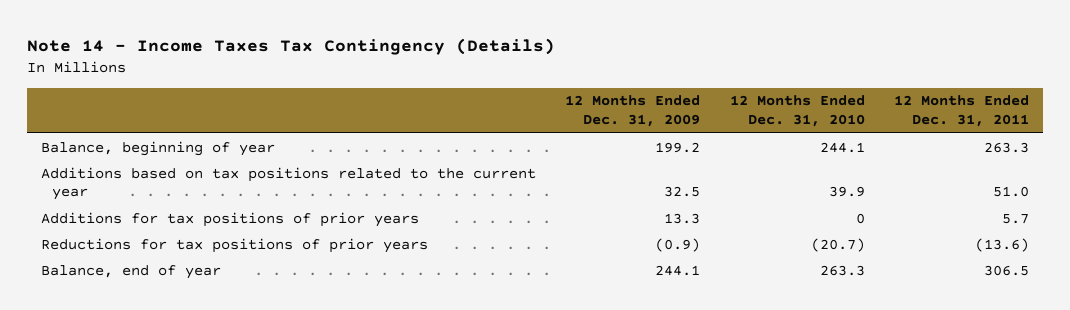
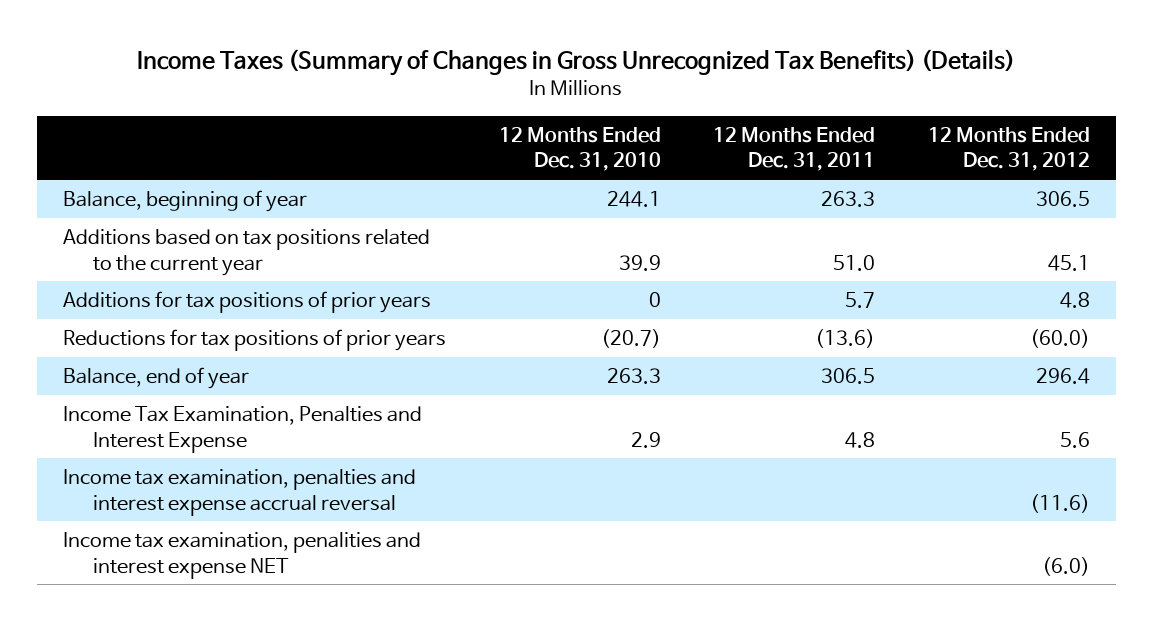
[26,38,555,56] Note 14 - Income Taxes Tax Contingency (Details) -> [137,49,1016,77] Income Taxes (Summary of Changes in Gross Unrecognized Tax Benefits) (Details)
[565,95,701,128] 12 Months Ended Dec. 31, 2009 -> none
none -> [927,126,1090,172] 12 Months Ended Dec. 31, 2012
none -> [63,406,423,453] Income Tax Examination, Penalties and Interest Expense
none -> [63,469,417,516] Income tax examination, penalties and interest expense accrual reversal
none -> [63,532,422,579] Income tax examination, penalities and interest expense NET

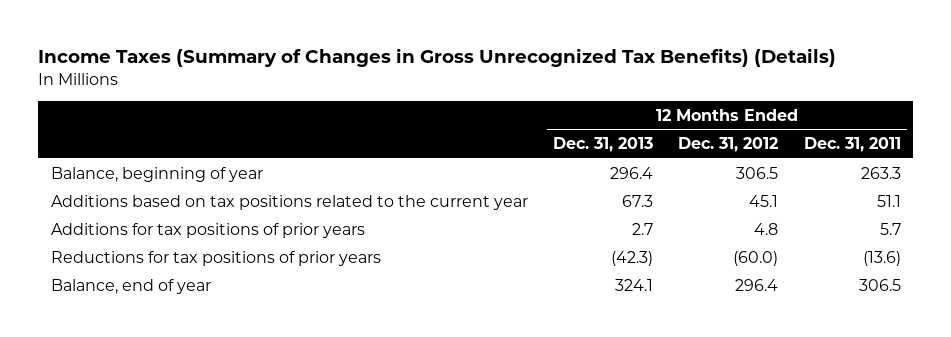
[498,126,661,172] 12 Months Ended Dec. 31, 2010 -> none
none -> [553,137,654,153] Dec. 31, 2013
[833,254,876,271] 51.0 -> [876,194,901,207] 51.1
[63,406,423,453] Income Tax Examination, Penalties and Interest Expense -> none
[63,469,417,516] Income tax examination, penalties and interest expense accrual reversal -> none
[63,532,422,579] Income tax examination, penalities and interest expense NET -> none

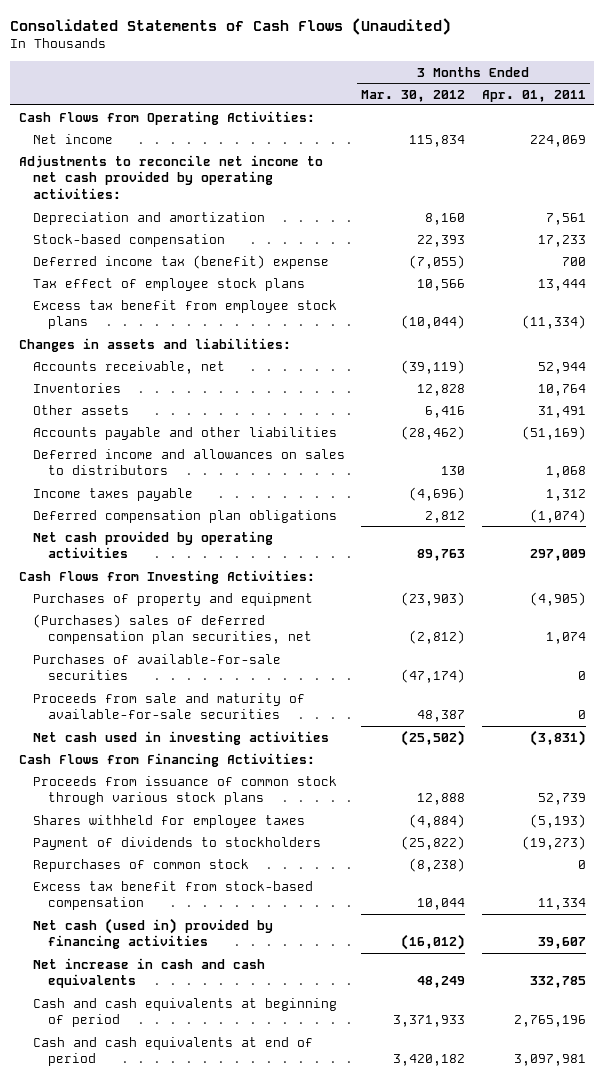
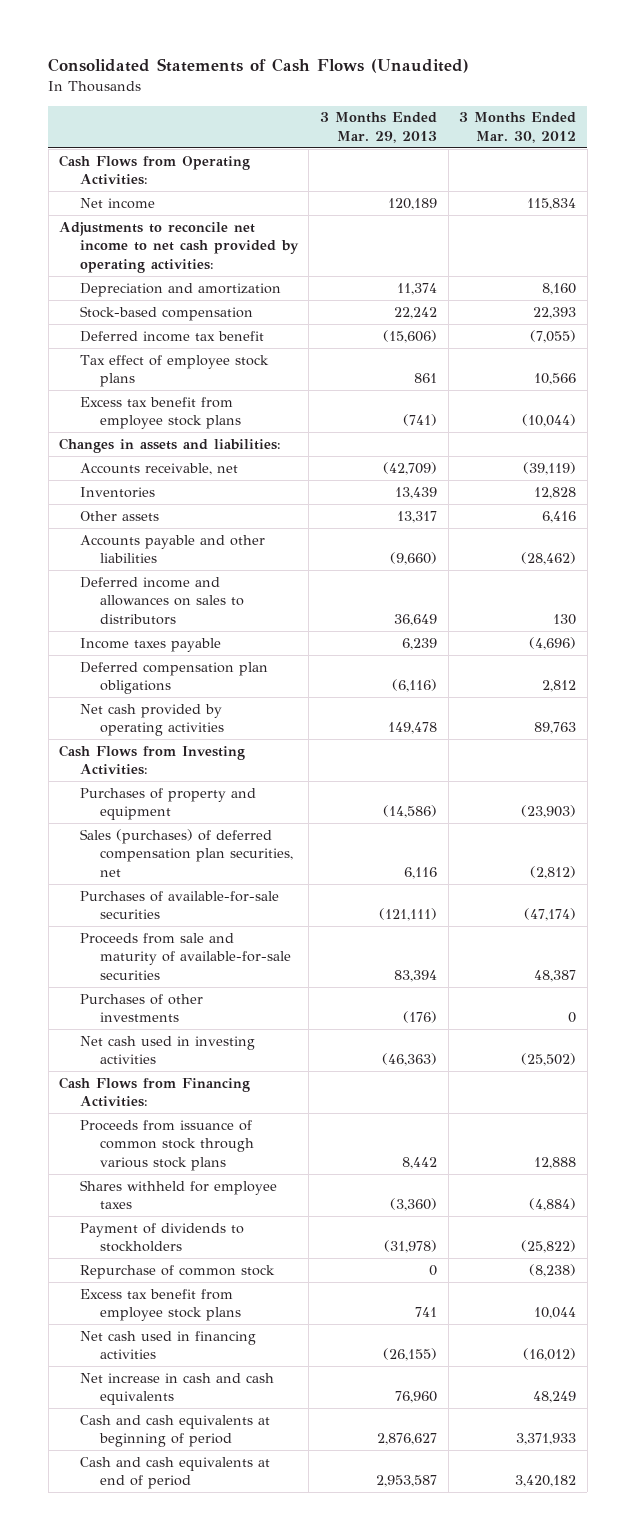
[481,89,586,102] Apr. 01, 2011 -> none
none -> [320,112,438,143] 3 Months Ended Mar. 29, 2013
[33,254,330,269] Deferred income tax (benefit) expense -> [79,330,264,342] Deferred income tax benefit
[33,613,312,645] (Purchases) sales of deferred compensation plan securities, net -> [79,828,294,877] Sales (purchases) of deferred compensation plan securities, net
none -> [79,993,203,1023] Purchases of other investments
[33,858,250,872] Repurchases of common stock -> [79,1264,275,1279] Repurchase of common stock
[33,880,314,911] Excess tax benefit from stock-based compensation -> [79,1288,242,1322] Excess tax benefit from employee stock plans
[33,917,274,950] Net cash (used in) provided by financing activities -> [79,1330,256,1360] Net cash used in financing activities

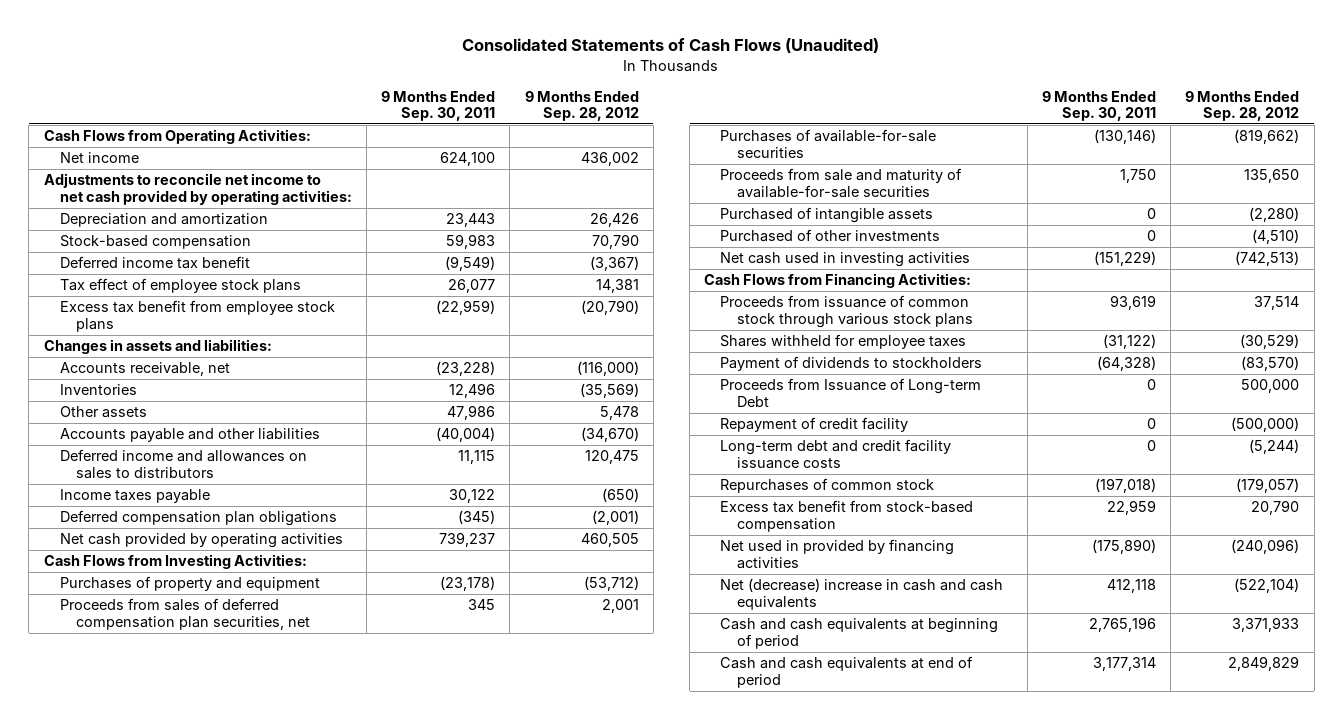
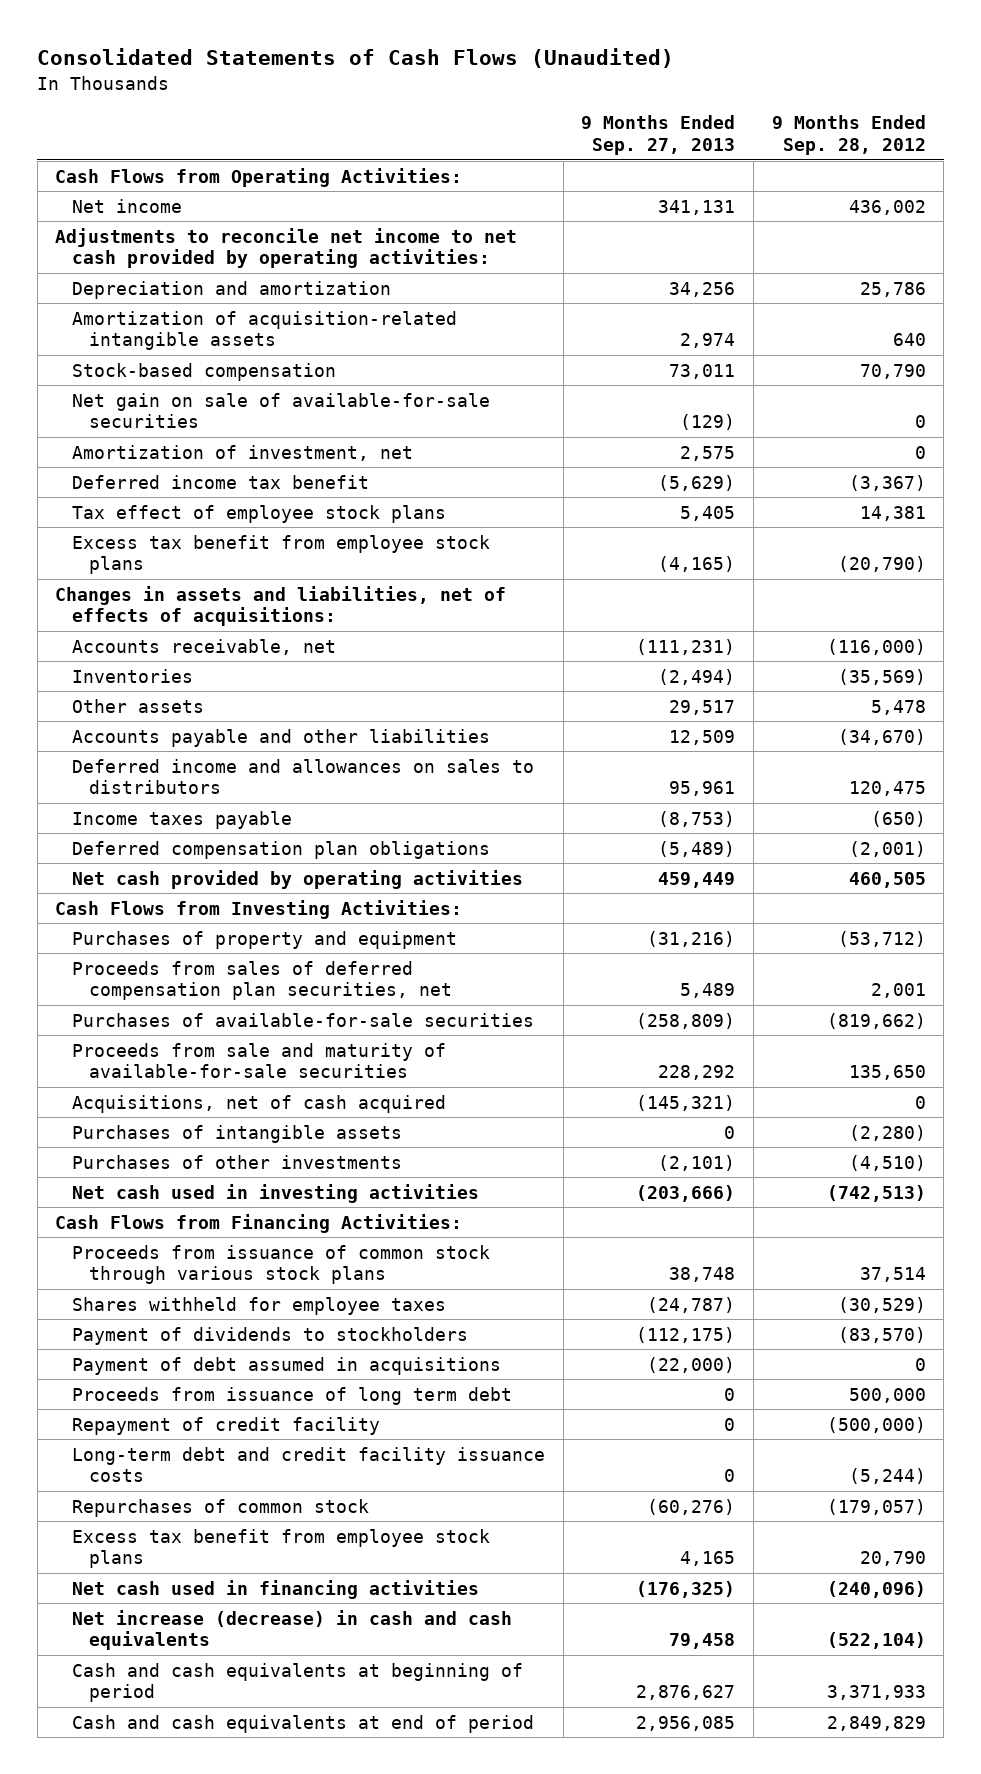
[381,90,496,122] 9 Months Ended Sep. 30, 2011 -> none
none -> [581,115,736,155] 9 Months Ended Sep. 27, 2013
[589,213,639,228] 26,426 -> [859,281,926,297] 25,786
none -> [72,310,458,351] Amortization of acquisition-related intangible assets
none -> [72,392,491,429] Net gain on sale of available-for-sale securities
none -> [72,444,414,461] Amortization of investment, net
[43,339,272,355] Changes in assets and liabilities: -> [55,585,507,627] Changes in assets and liabilities, net of effects of acquisitions:
none -> [72,1094,447,1113] Acquisitions, net of cash acquired
[720,207,934,224] Purchased of intangible assets -> [72,1124,403,1143] Purchases of intangible assets
[720,229,941,243] Purchased of other investments -> [72,1154,403,1169] Purchases of other investments
none -> [72,1356,502,1375] Payment of debt assumed in acquisitions
[720,378,982,408] Proceeds from Issuance of Long-term Debt -> [72,1386,513,1405] Proceeds from issuance of long term debt
[720,500,974,533] Excess tax benefit from stock-based compensation -> [72,1528,491,1569] Excess tax benefit from employee stock plans
[720,539,955,570] Net used in provided by financing activities -> [72,1579,480,1599] Net cash used in financing activities
[720,578,1004,611] Net (decrease) increase in cash and cash equivalents -> [72,1609,513,1651] Net increase (decrease) in cash and cash equivalents

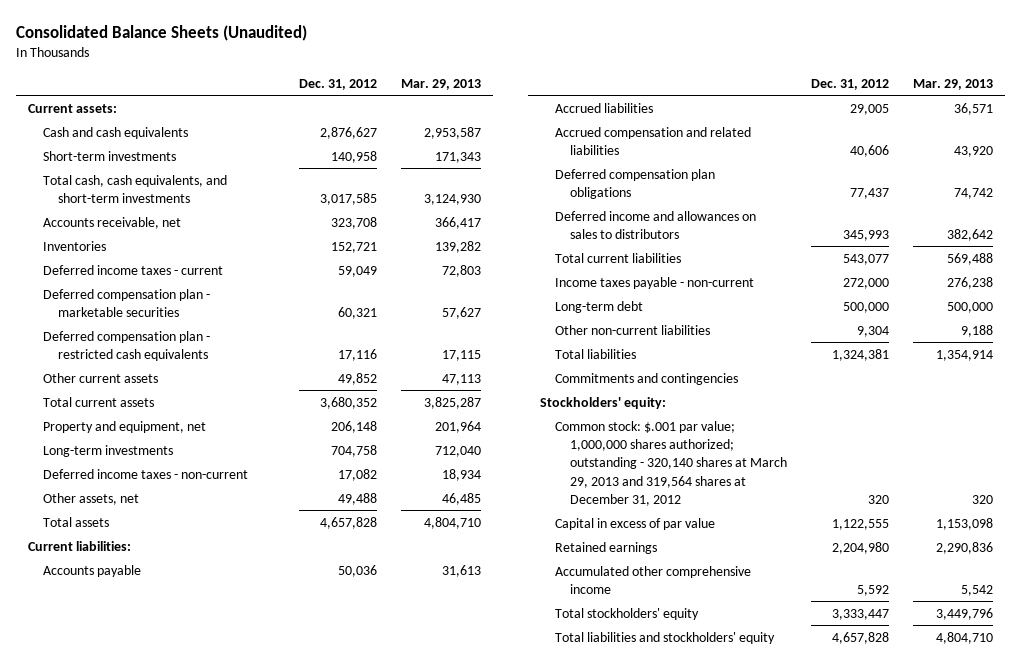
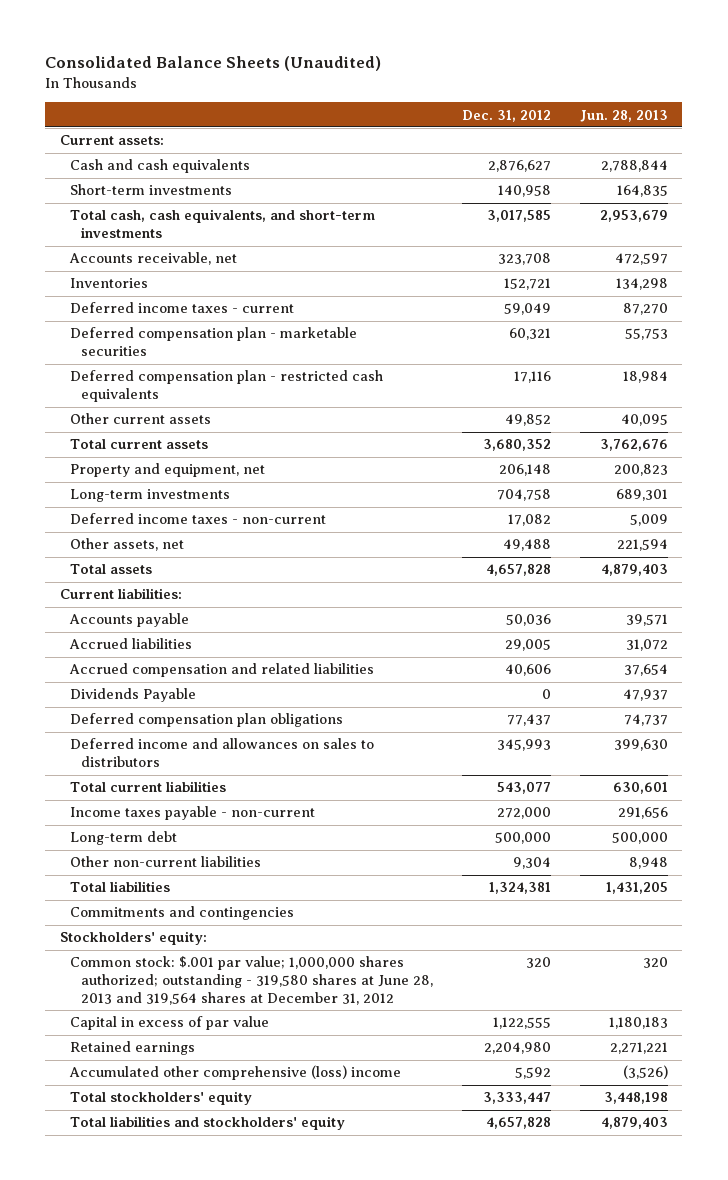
[400,79,481,91] Mar. 29, 2013 -> none
none -> [579,109,668,122] Jun. 28, 2013
none -> [70,688,197,703] Dividends Payable
[555,420,787,506] Common stock: $.001 par value; 1,000,000 shares authorized; outstanding - 320,140 shares at March 29, 2013 and 319,564 shares at December 31, 2012 -> [70,956,434,1005] Common stock: $.001 par value; 1,000,000 shares authorized; outstanding - 319,580 shares at June 28, 2013 and 319,564 shares at December 31, 2012
[555,565,752,594] Accumulated other comprehensive income -> [69,1065,402,1081] Accumulated other comprehensive (loss) income

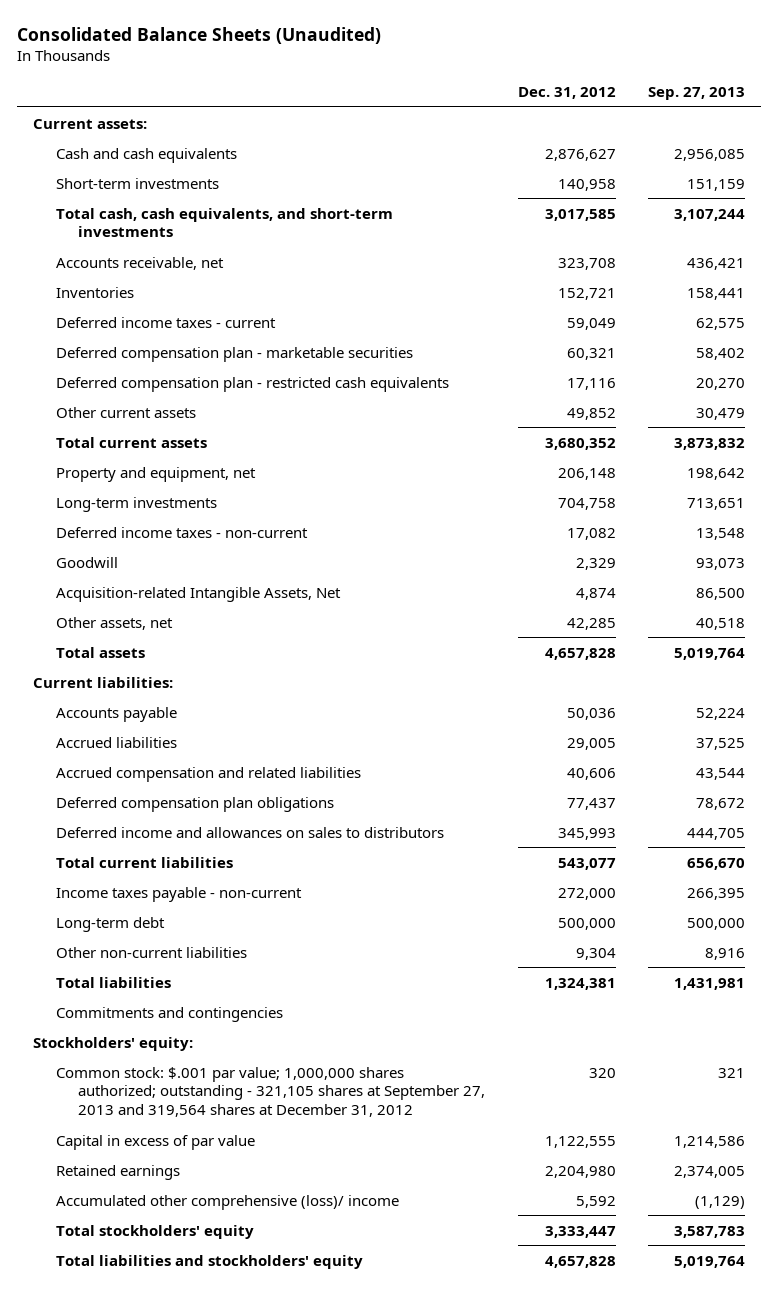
[579,109,668,122] Jun. 28, 2013 -> none
none -> [647,87,745,101] Sep. 27, 2013
none -> [55,556,118,568] Goodwill
none -> [55,586,341,602] Acquisition-related Intangible Assets, Net
[502,539,551,552] 49,488 -> [566,617,616,630] 42,285
[70,688,197,703] Dividends Payable -> none
[70,956,434,1005] Common stock: $.001 par value; 1,000,000 shares authorized; outstanding - 319,580 shares at June 28, 2013 and 319,564 shares at December 31, 2012 -> [55,1066,486,1118] Common stock: $.001 par value; 1,000,000 shares authorized; outstanding - 321,105 shares at September 27, 2013 and 319,564 shares at December 31, 2012
[69,1065,402,1081] Accumulated other comprehensive (loss) income -> [55,1194,399,1210] Accumulated other comprehensive (loss)/ income

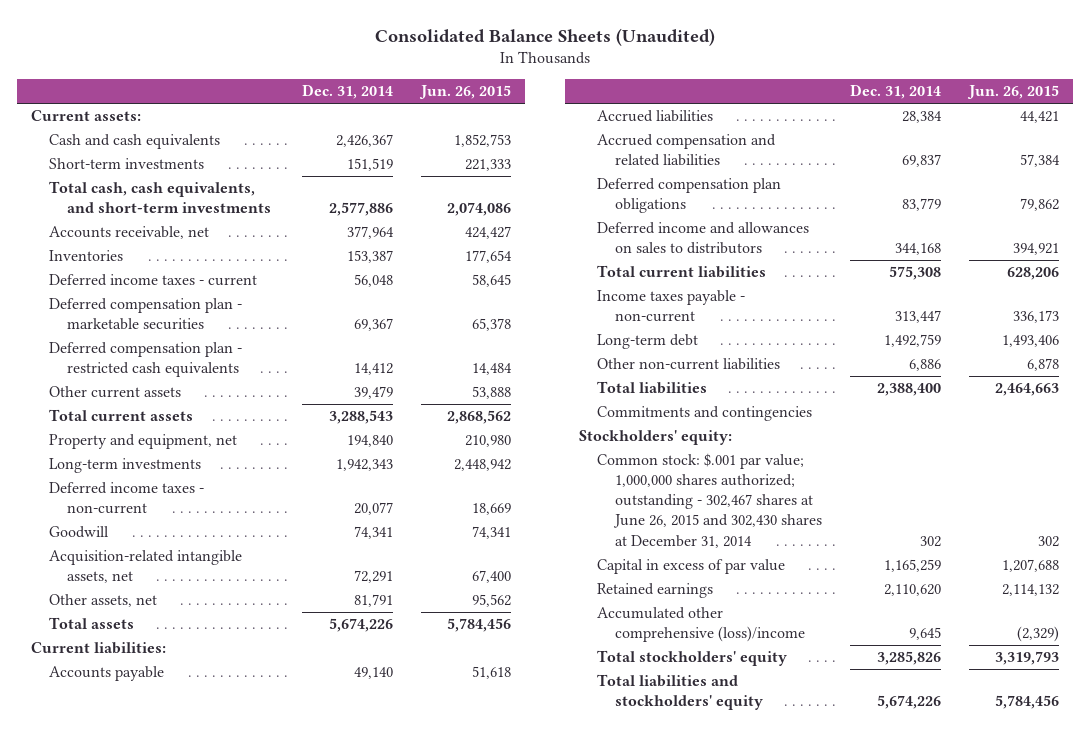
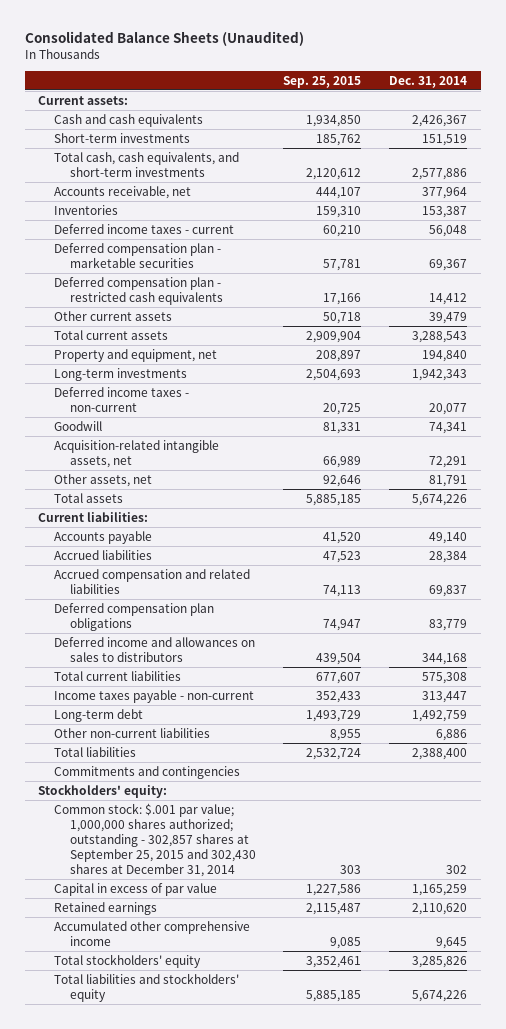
[418,85,511,100] Jun. 26, 2015 -> none
none -> [283,75,362,88] Sep. 25, 2015
[596,453,823,548] Common stock: $.001 par value; 1,000,000 shares authorized; outstanding - 302,467 shares at June 26, 2015 and 302,430 shares at December 31, 2014 -> [54,802,256,878] Common stock: $.001 par value; 1,000,000 shares authorized; outstanding - 302,857 shares at September 25, 2015 and 302,430 shares at December 31, 2014
[596,607,806,643] Accumulated other comprehensive (loss)/income -> [54,920,251,946] Accumulated other comprehensive income

